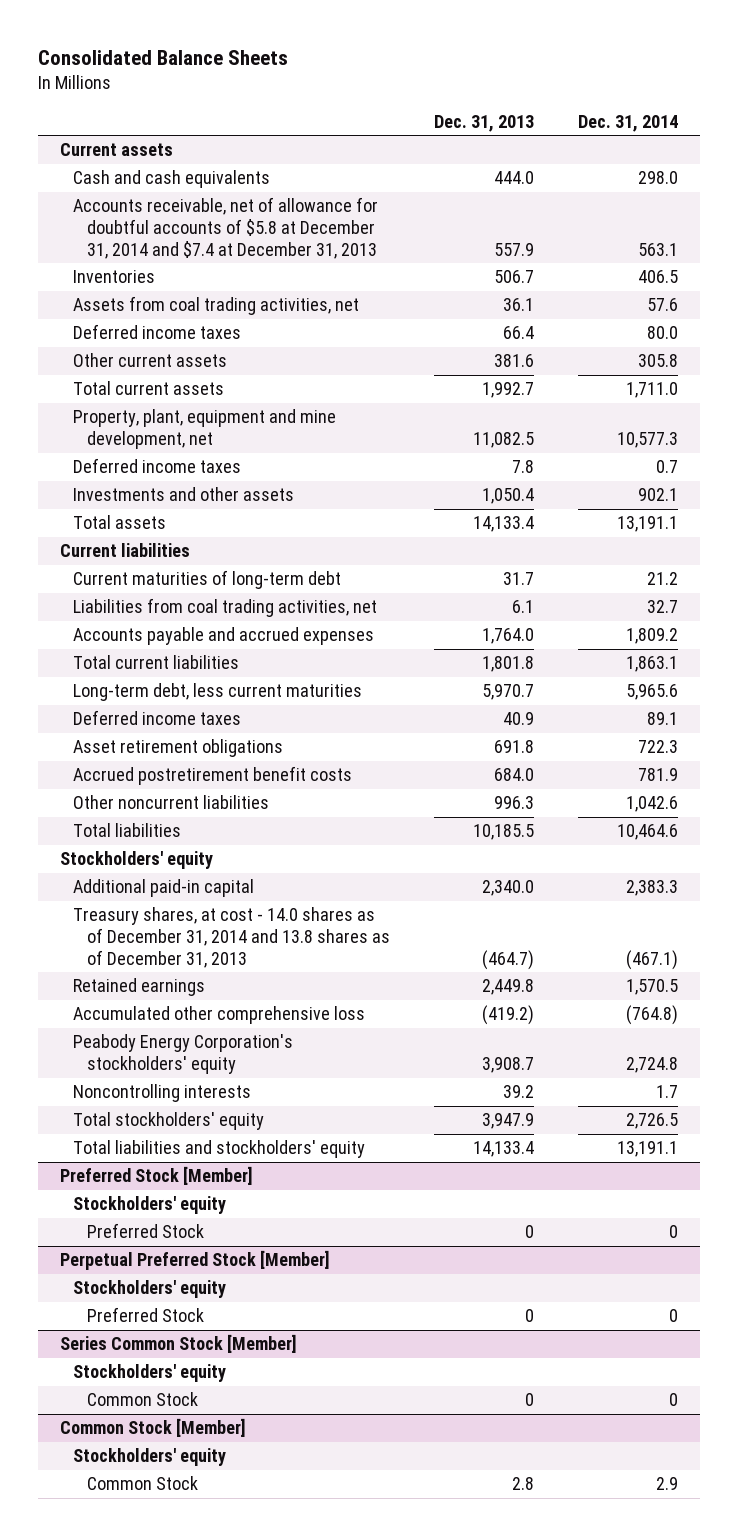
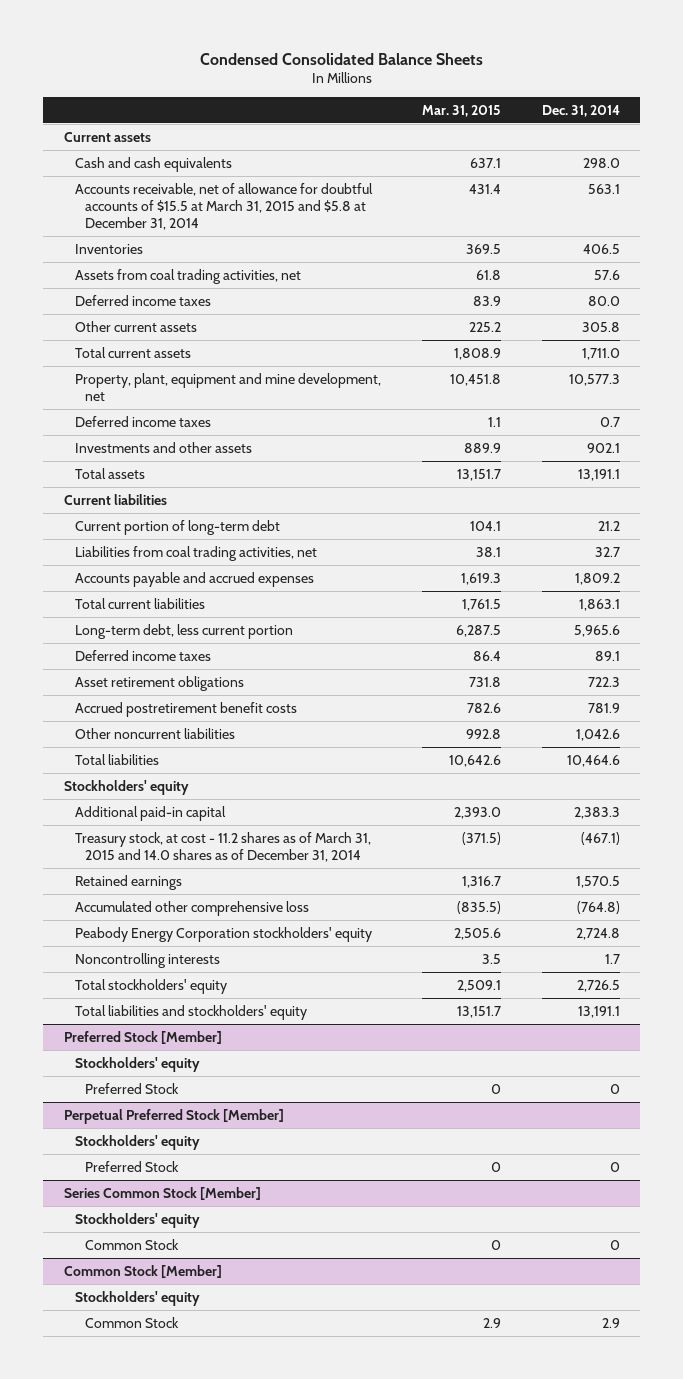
[37,50,288,66] Consolidated Balance Sheets -> [199,52,483,65] Condensed Consolidated Balance Sheets
[433,114,534,132] Dec. 31, 2013 -> none
none -> [421,104,501,117] Mar. 31, 2015
[73,197,379,259] Accounts receivable, net of allowance for doubtful accounts of $5.8 at December 31, 2014 and $7.4 at December 31, 2013 -> [74,182,373,231] Accounts receivable, net of allowance for doubtful accounts of $15.5 at March 31, 2015 and $5.8 at December 31, 2014
[73,570,342,590] Current maturities of long-term debt -> [74,519,280,535] Current portion of long-term debt
[73,683,363,702] Long-term debt, less current maturities -> [74,623,293,639] Long-term debt, less current portion
[73,907,391,968] Treasury shares, at cost - 14.0 shares as of December 31, 2014 and 13.8 shares as of December 31, 2013 -> [74,831,371,863] Treasury stock, at cost - 11.2 shares as of March 31, 2015 and 14.0 shares as of December 31, 2014
[73,1034,294,1074] Peabody Energy Corporation's stockholders' equity -> [74,926,372,942] Peabody Energy Corporation stockholders' equity

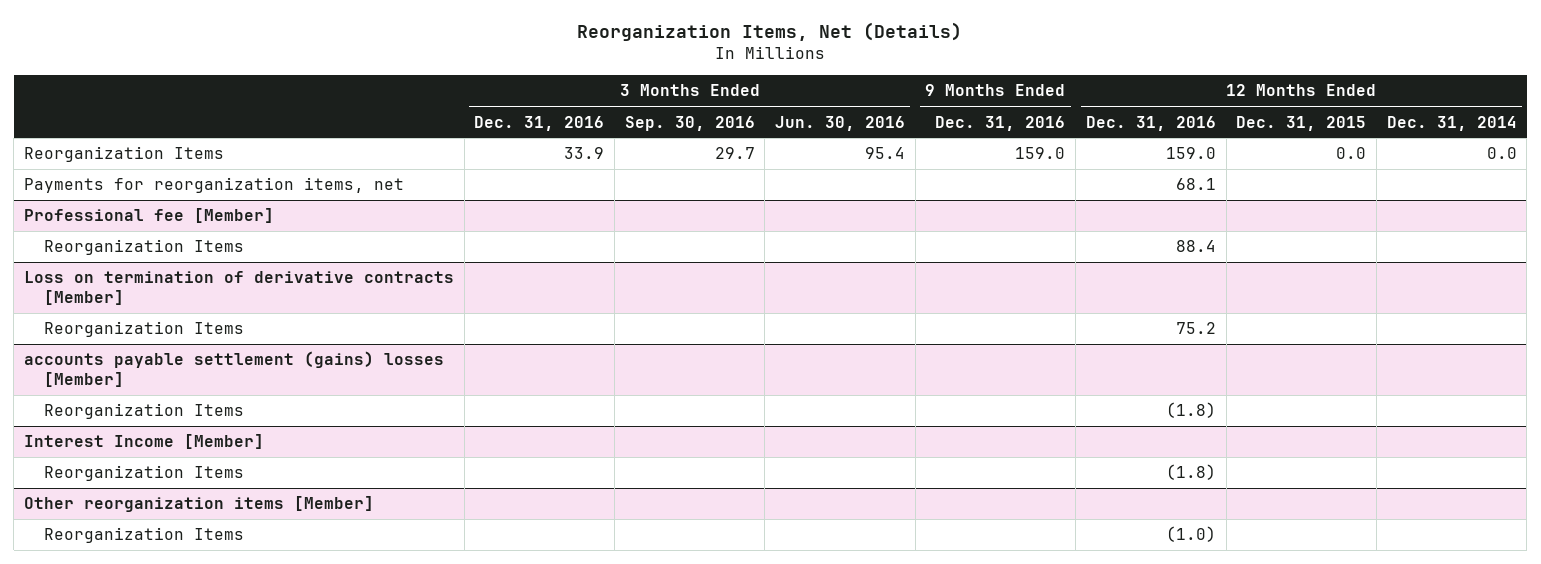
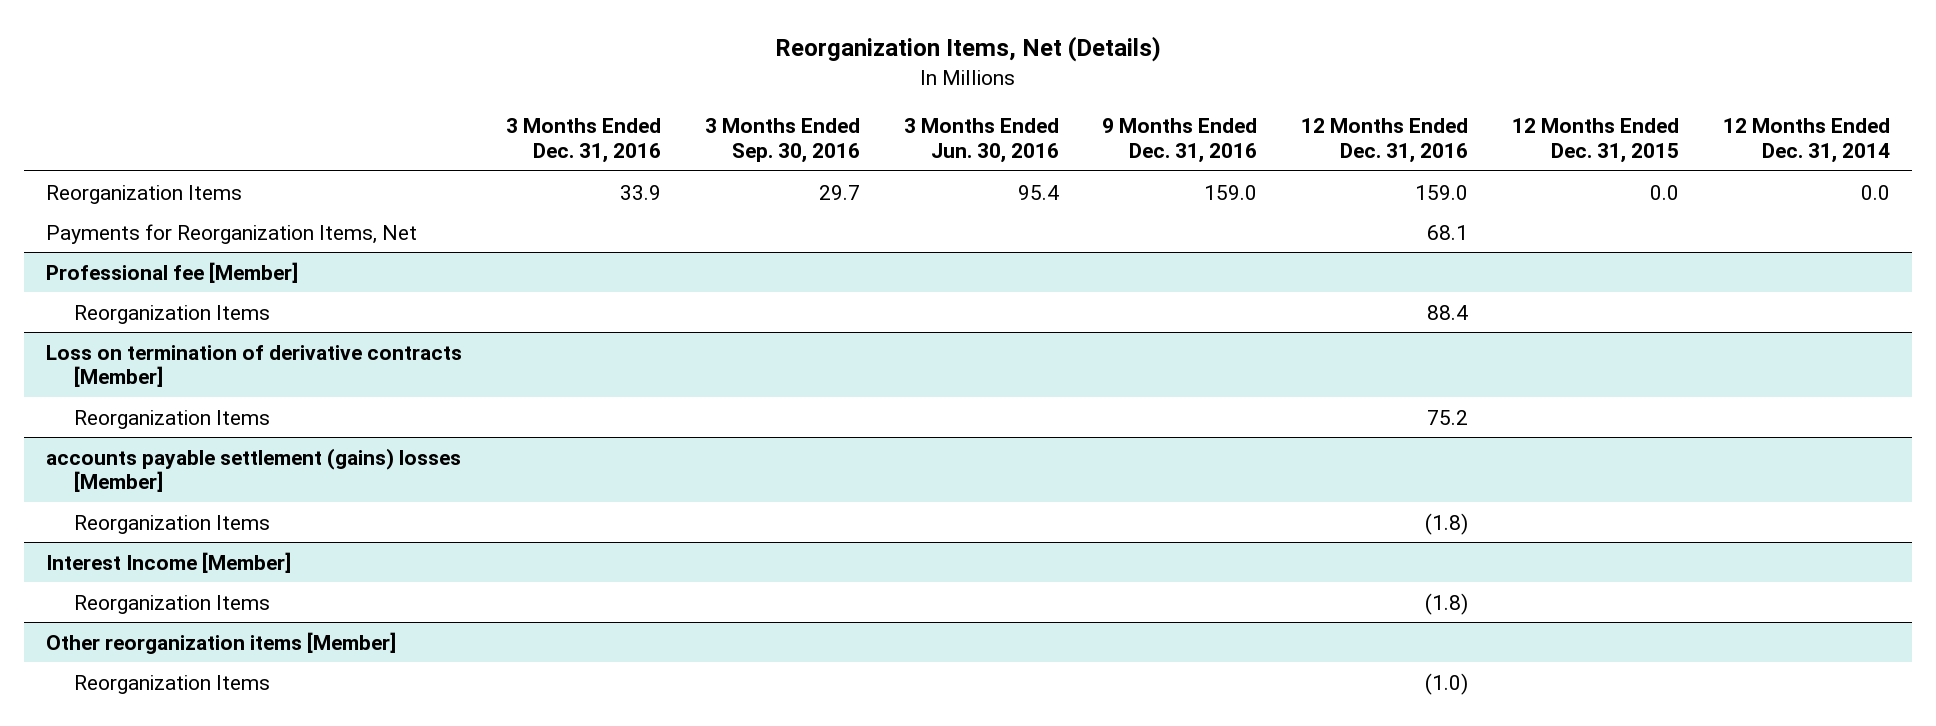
[23,177,404,194] Payments for reorganization items, net -> [45,223,417,244] Payments for Reorganization Items, Net

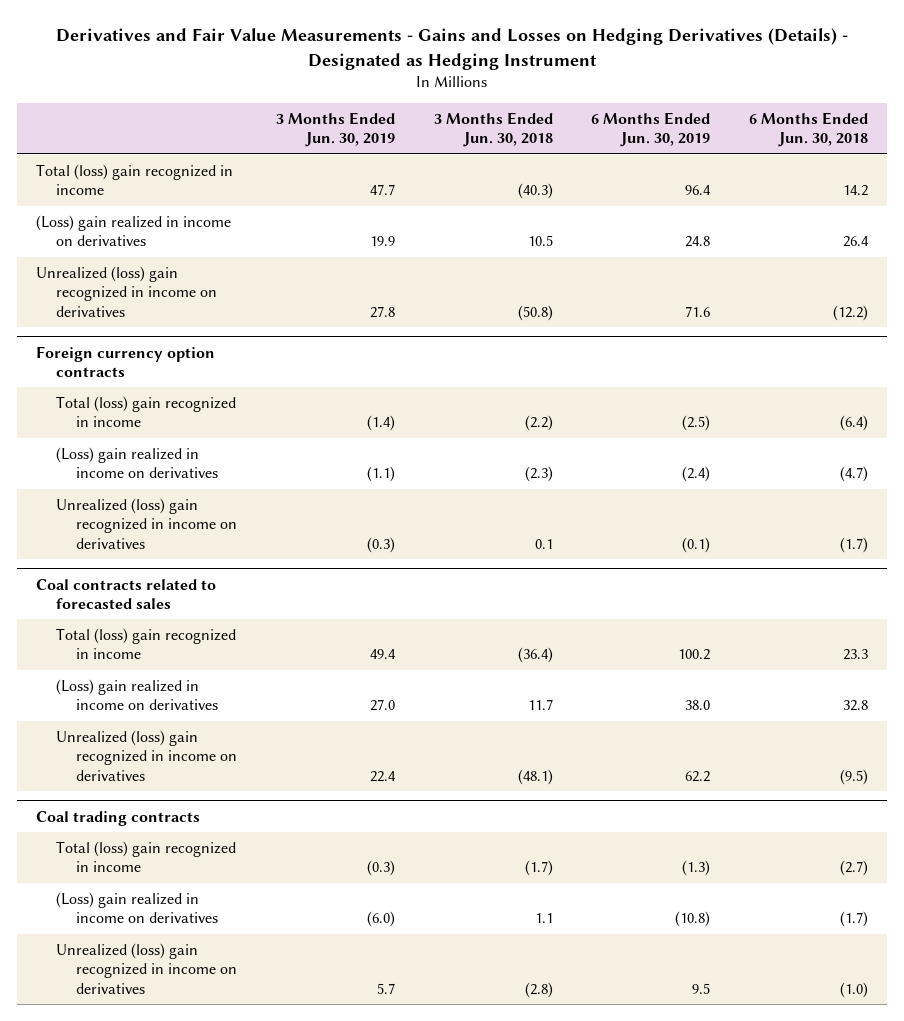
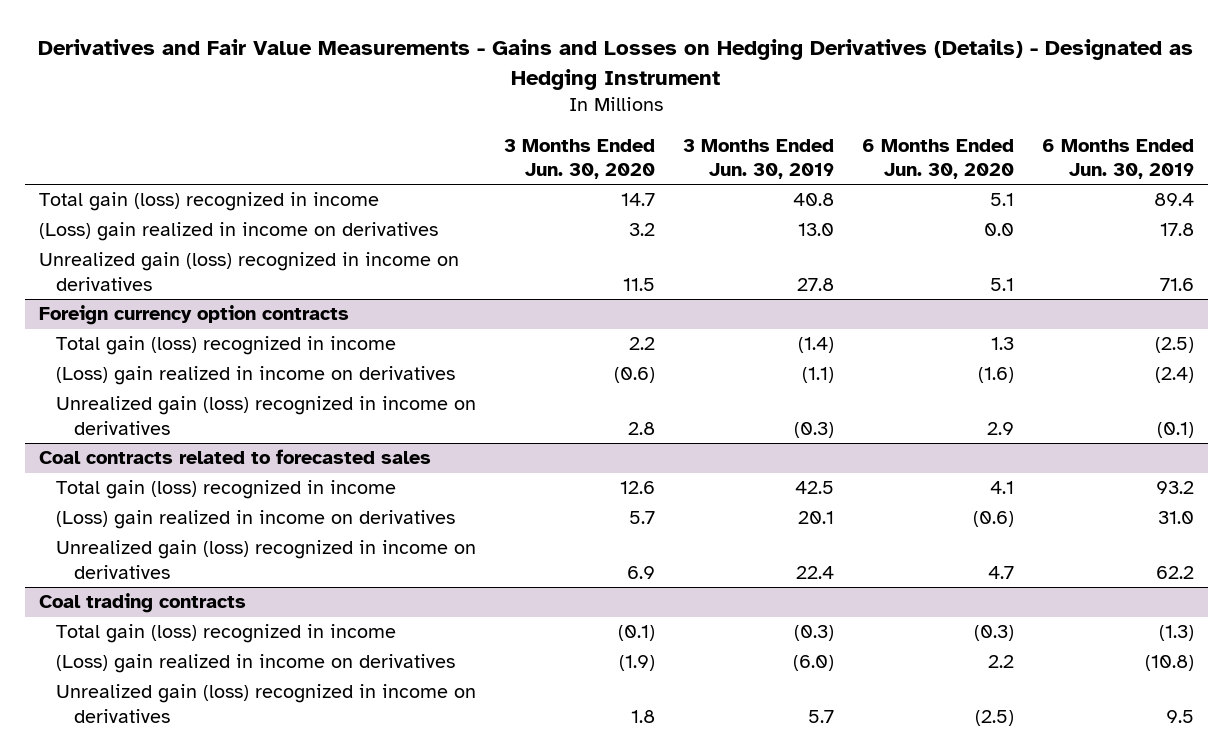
[433,111,553,148] 3 Months Ended Jun. 30, 2018 -> none
[748,111,868,148] 6 Months Ended Jun. 30, 2018 -> none
none -> [504,138,656,180] 3 Months Ended Jun. 30, 2020
none -> [861,138,1014,180] 6 Months Ended Jun. 30, 2020
[35,163,233,196] Total (loss) gain recognized in income -> [38,192,379,212] Total gain (loss) recognized in income
[369,184,395,196] 47.7 -> [793,193,835,207] 40.8
[685,185,712,196] 96.4 -> [1153,193,1194,207] 89.4
[369,236,395,247] 19.9 -> [798,223,835,237] 13.0
[685,236,711,248] 24.8 -> [1159,223,1194,237] 17.8
[35,265,218,317] Unrealized (loss) gain recognized in income on derivatives -> [38,252,459,291] Unrealized gain (loss) recognized in income on derivatives
[56,395,237,428] Total (loss) gain recognized in income -> [56,336,397,356] Total gain (loss) recognized in income
[56,497,238,549] Unrealized (loss) gain recognized in income on derivatives -> [56,396,477,435] Unrealized gain (loss) recognized in income on derivatives
[56,627,237,660] Total (loss) gain recognized in income -> [56,480,397,500] Total gain (loss) recognized in income
[369,649,396,660] 49.4 -> [795,481,835,495] 42.5
[678,649,711,661] 100.2 -> [1155,481,1194,495] 93.2
[369,699,395,712] 27.0 -> [798,511,835,525] 20.1
[685,700,711,711] 38.0 -> [1157,511,1194,525] 31.0
[56,729,238,781] Unrealized (loss) gain recognized in income on derivatives -> [56,540,477,579] Unrealized gain (loss) recognized in income on derivatives
[56,840,237,873] Total (loss) gain recognized in income -> [56,624,397,644] Total gain (loss) recognized in income
[56,942,238,994] Unrealized (loss) gain recognized in income on derivatives -> [56,684,477,723] Unrealized gain (loss) recognized in income on derivatives

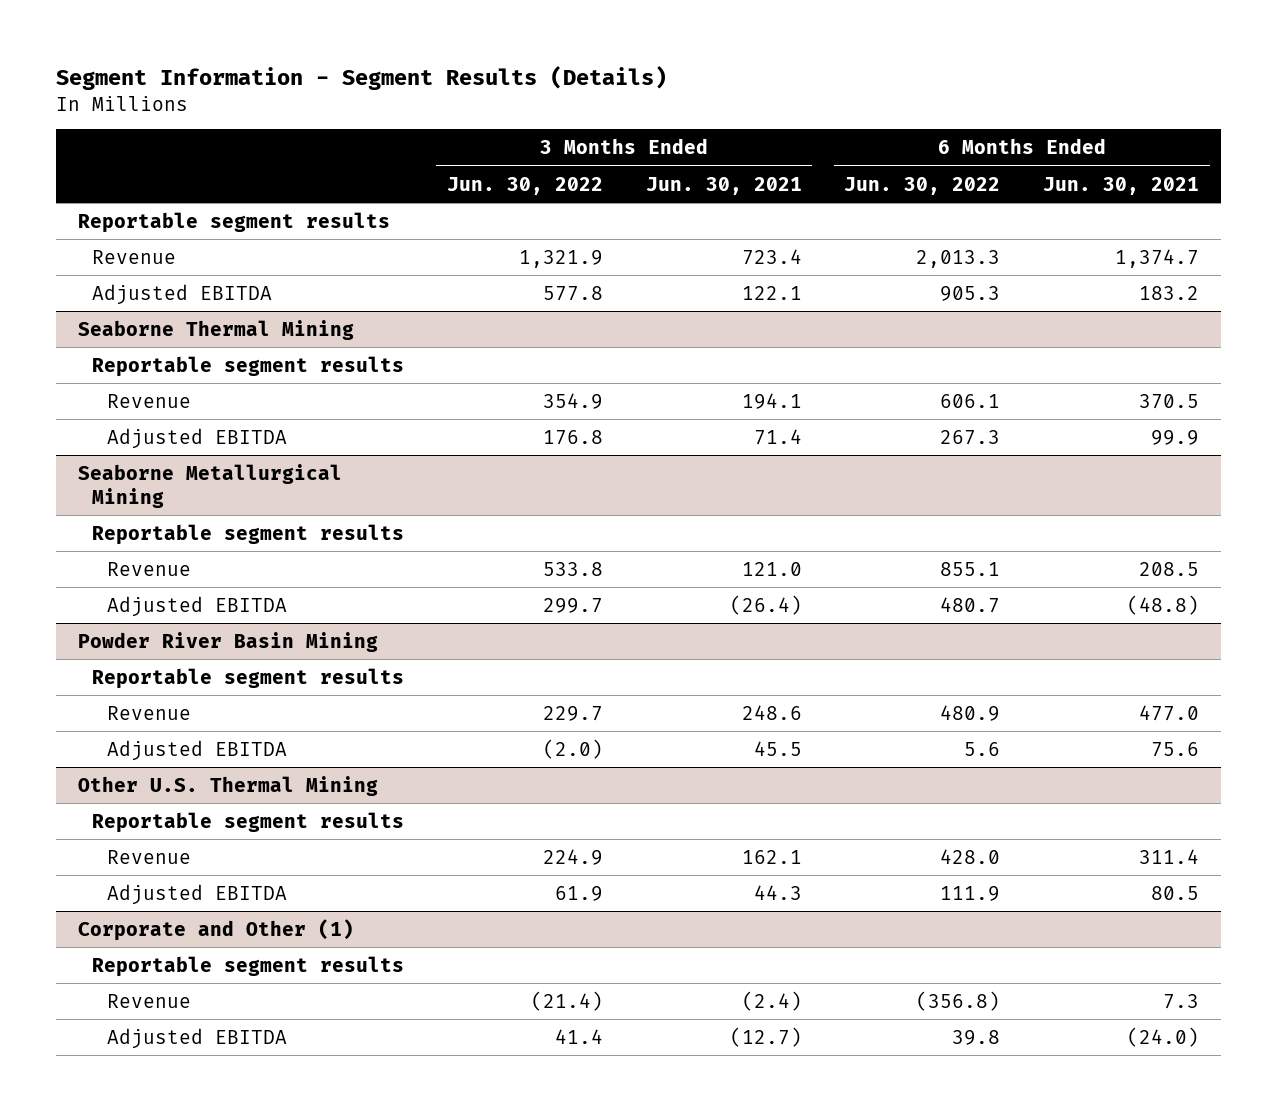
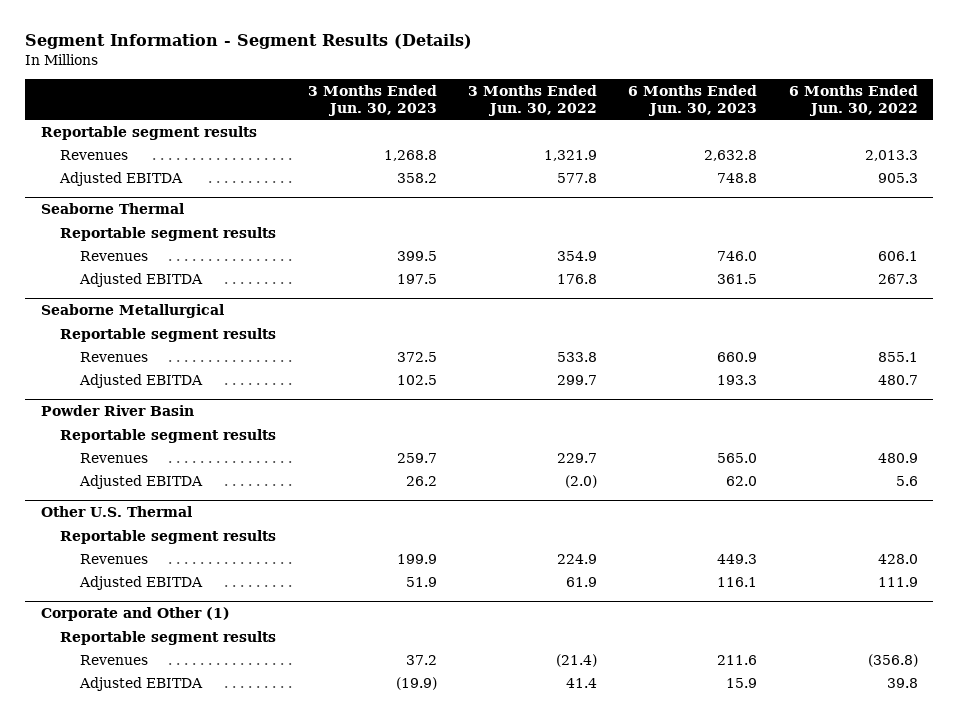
[645,176,802,195] Jun. 30, 2021 -> none
[1043,176,1200,195] Jun. 30, 2021 -> none
none -> [307,84,437,116] 3 Months Ended Jun. 30, 2023
none -> [628,84,758,116] 6 Months Ended Jun. 30, 2023
[92,249,177,264] Revenue -> [60,149,129,160] Revenues
[77,319,354,340] Seaborne Thermal Mining -> [40,203,184,215] Seaborne Thermal
[106,393,191,408] Revenue -> [79,250,148,261] Revenues
[77,463,342,508] Seaborne Metallurgical Mining -> [40,304,224,319] Seaborne Metallurgical
[106,561,191,576] Revenue -> [79,351,148,362] Revenues
[77,631,378,652] Powder River Basin Mining -> [40,405,194,417] Powder River Basin
[106,705,191,720] Revenue -> [79,452,148,463] Revenues
[77,775,378,796] Other U.S. Thermal Mining -> [40,506,192,518] Other U.S. Thermal
[106,849,191,864] Revenue -> [79,553,148,564] Revenues
[106,993,191,1008] Revenue -> [79,654,148,665] Revenues

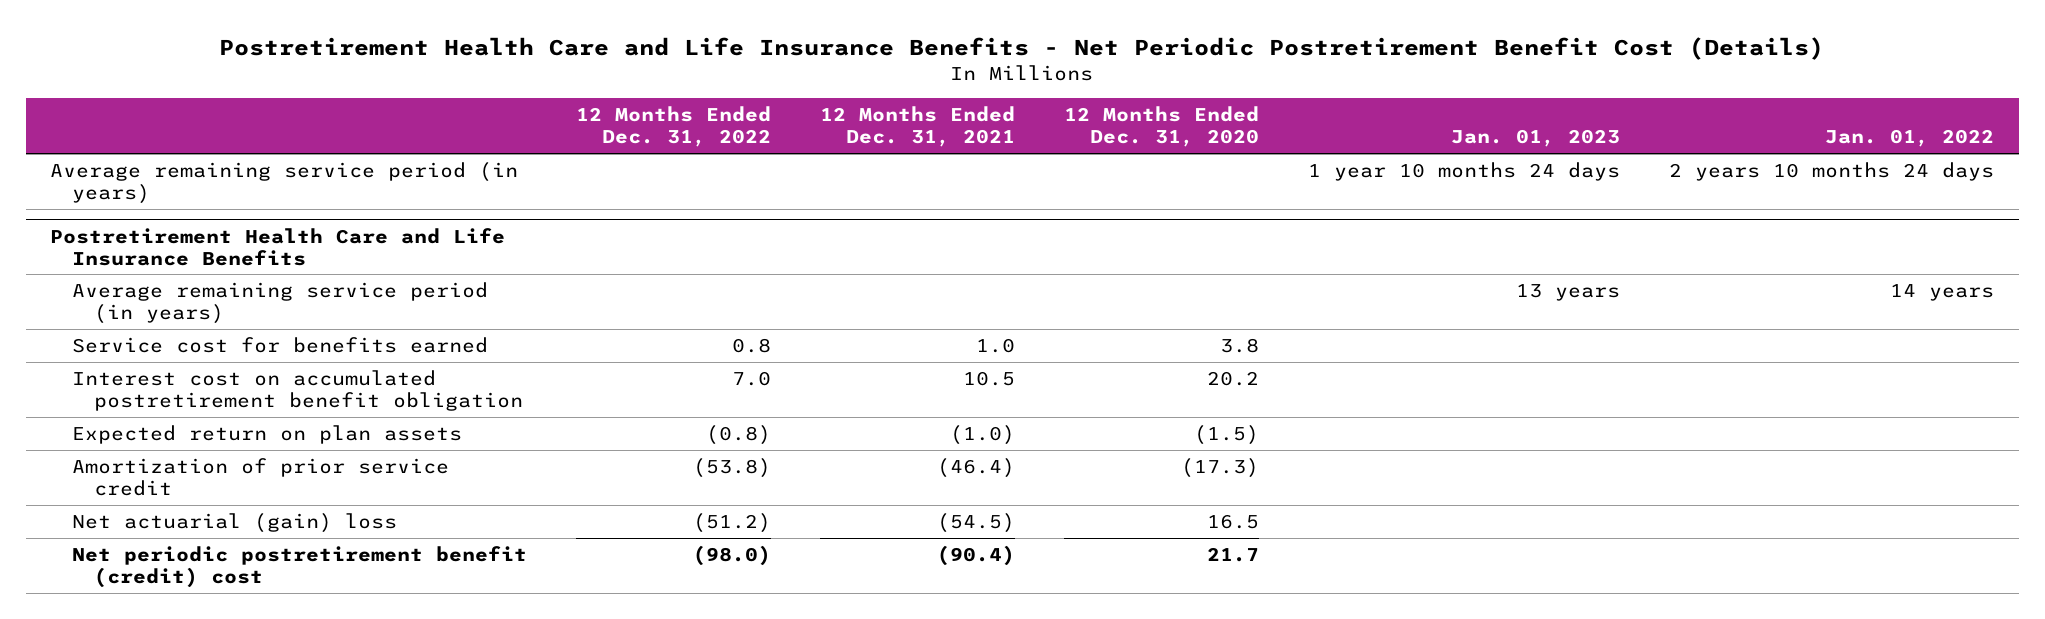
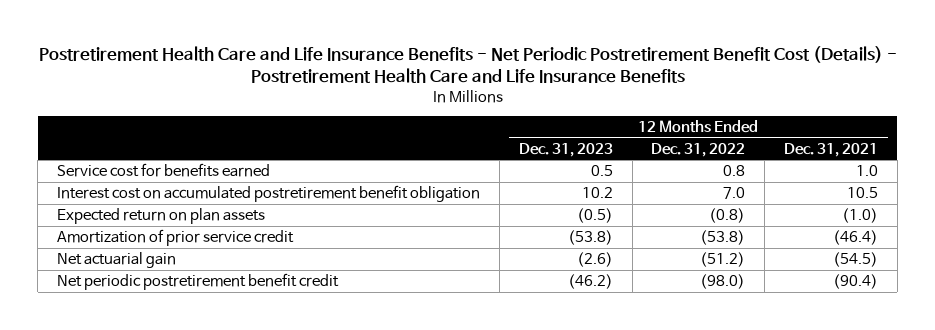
[219,36,1825,60] Postretirement Health Care and Life Insurance Benefits - Net Periodic Postretirement Benefit Cost (Details) -> [38,46,897,84] Postretirement Health Care and Life Insurance Benefits - Net Periodic Postretirement Benefit Cost (Details) - Postretirement Health Care and Life Insurance Benefits
[1064,106,1260,148] 12 Months Ended Dec. 31, 2020 -> none
[1451,129,1621,148] Jan. 01, 2023 -> none
[1825,129,1995,148] Jan. 01, 2022 -> none
none -> [518,142,613,157] Dec. 31, 2023
[50,162,519,204] Average remaining service period (in years) -> none
[50,227,506,266] Postretirement Health Care and Life Insurance Benefits -> none
[72,282,489,324] Average remaining service period (in years) -> none
[72,513,398,534] Net actuarial (gain) loss -> [56,251,176,268] Net actuarial gain
[72,546,528,588] Net periodic postretirement benefit (credit) cost -> [56,272,339,290] Net periodic postretirement benefit credit

